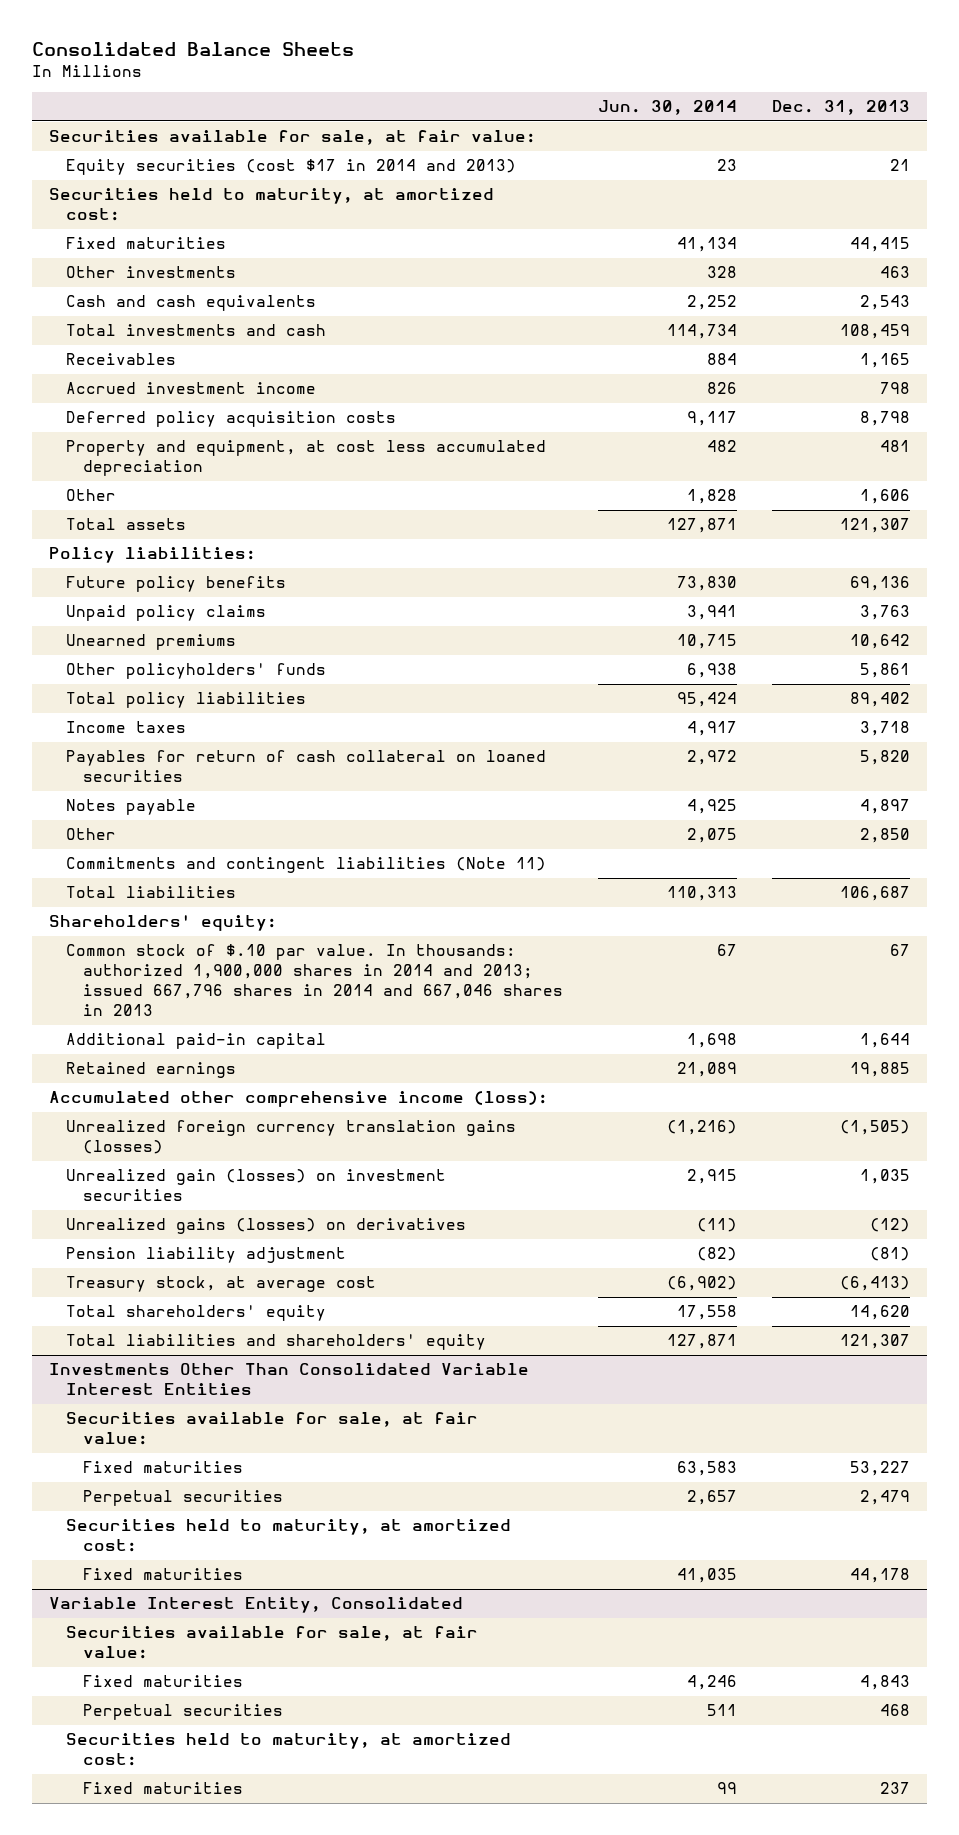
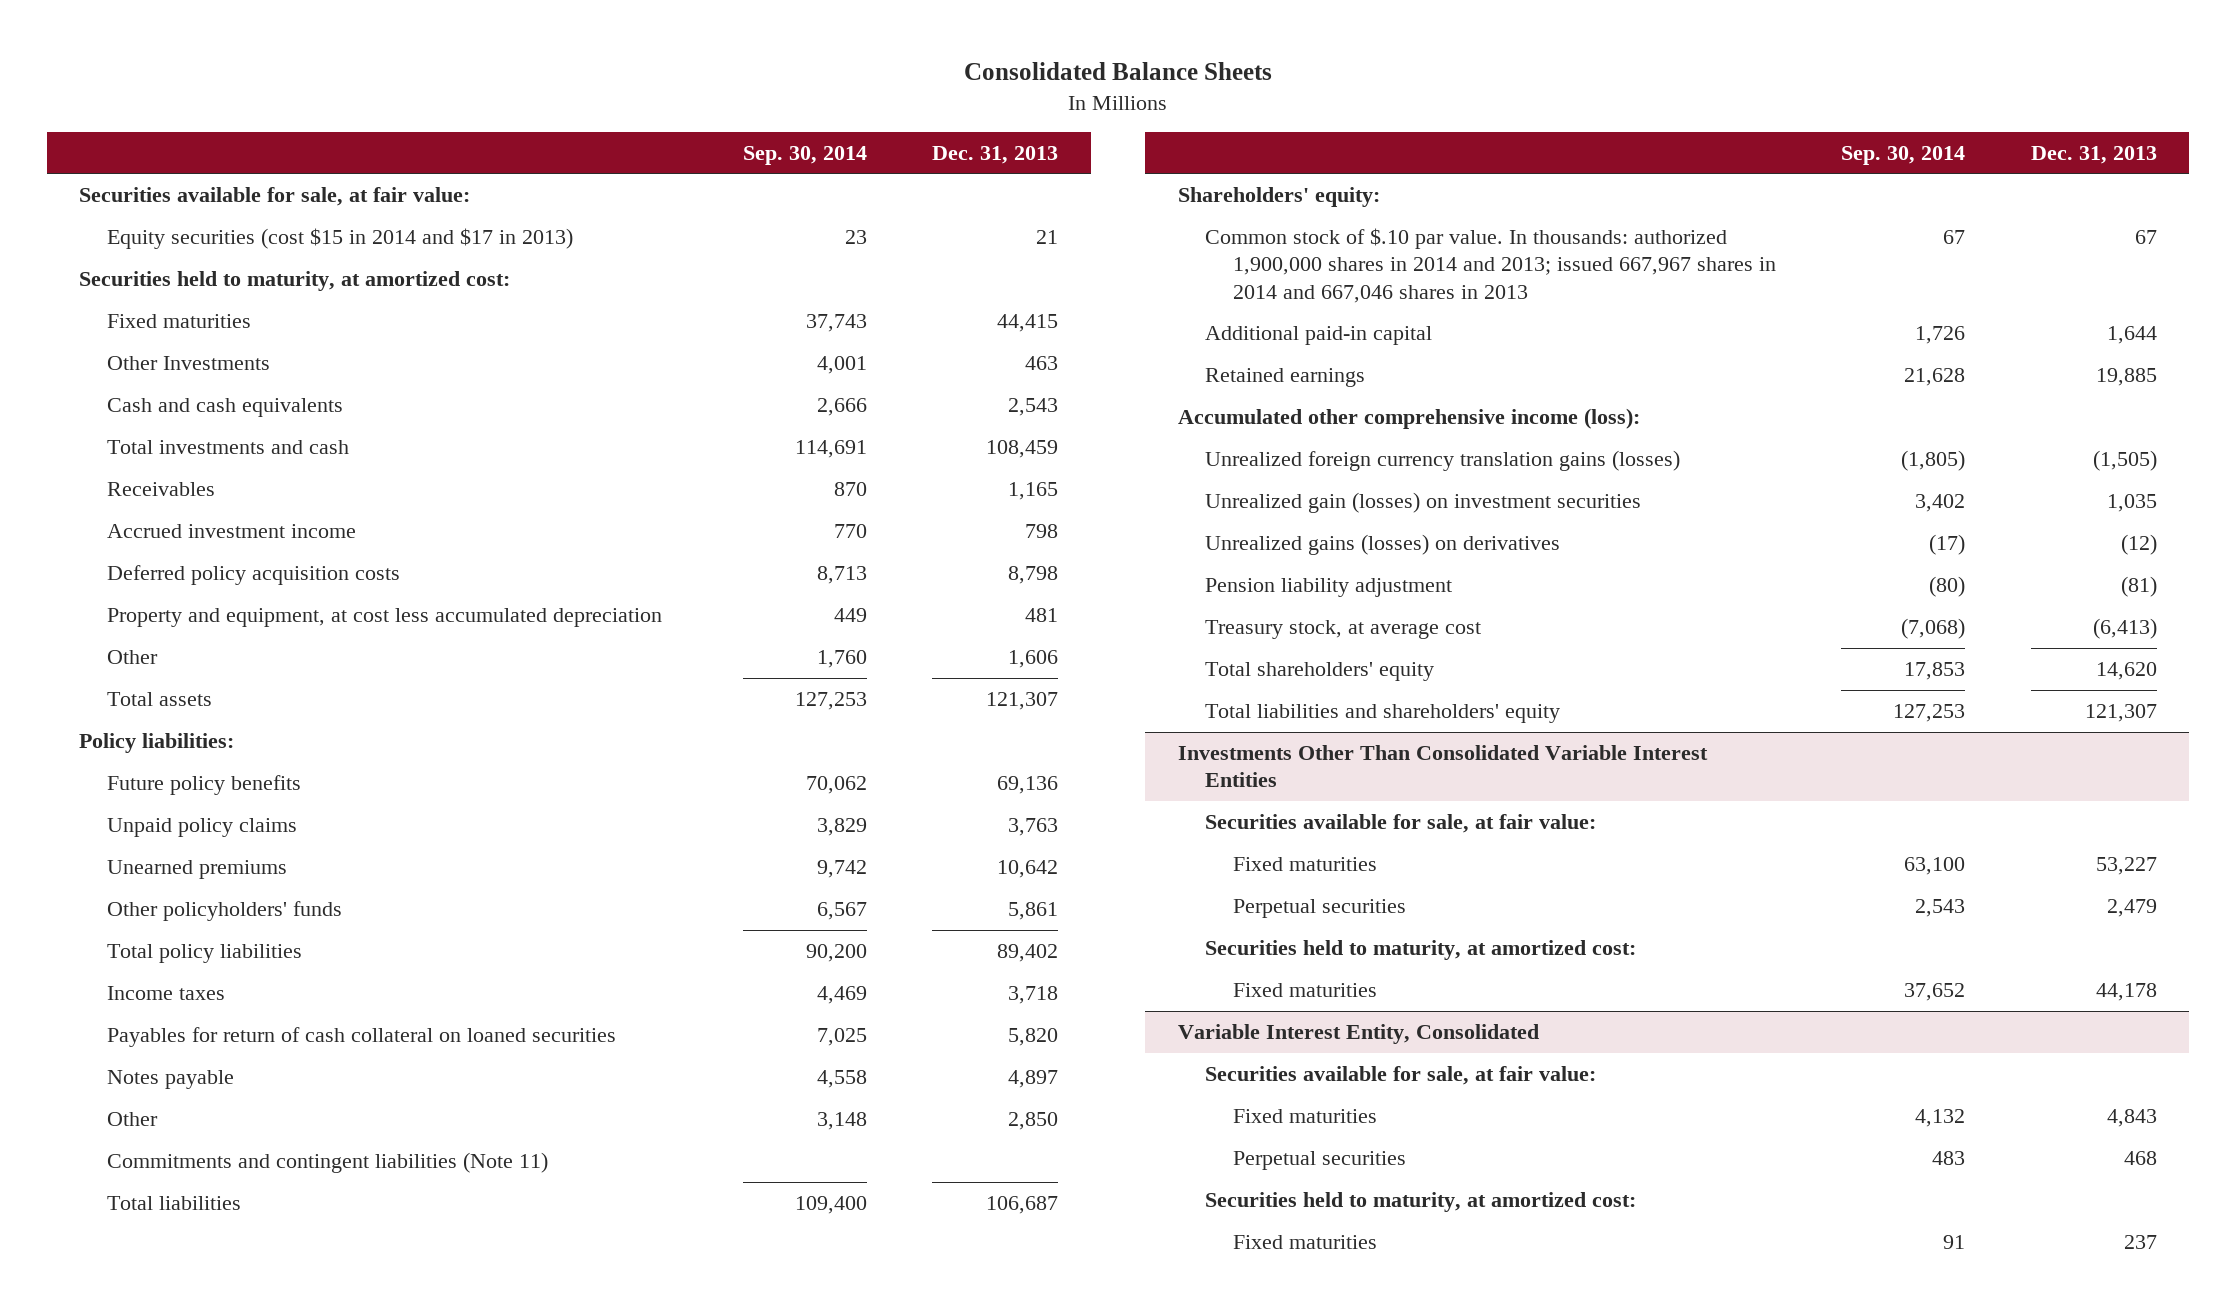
[598,100,738,116] Jun. 30, 2014 -> none
none -> [742,145,867,165] Sep. 30, 2014
[66,159,517,176] Equity securities (cost $17 in 2014 and 2013) -> [106,227,573,249] Equity securities (cost $15 in 2014 and $17 in 2013)
[66,266,237,279] Other investments -> [106,355,270,370] Other Investments
[66,944,564,1017] Common stock of $.10 par value. In thousands: authorized 1,900,000 shares in 2014 and 2013; issued 667,796 shares in 2014 and 667,046 shares in 2013 -> [1205,227,1776,303] Common stock of $.10 par value. In thousands: authorized 1,900,000 shares in 2014 and 2013; issued 667,967 shares in 2014 and 667,046 shares in 2013

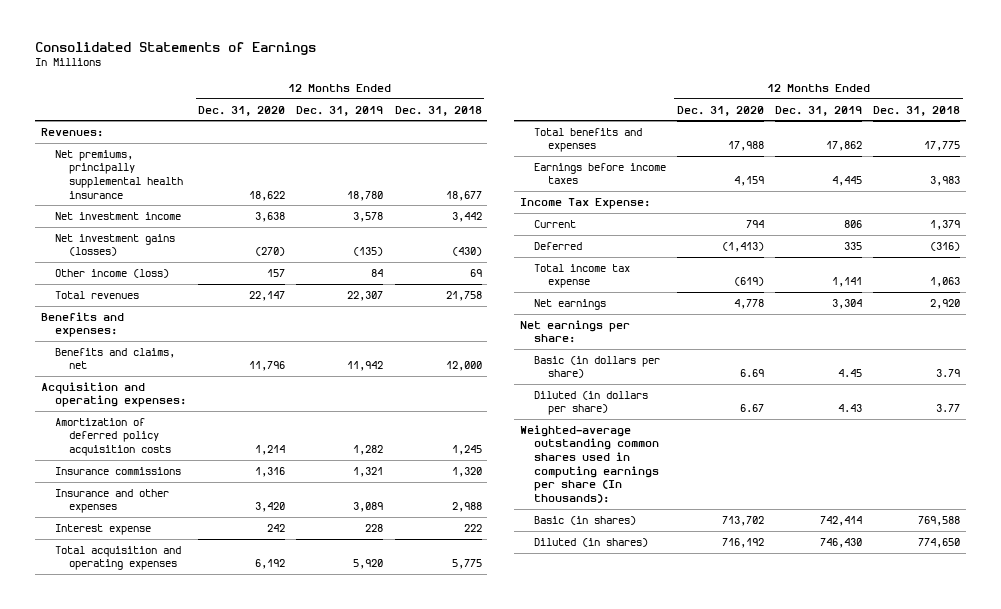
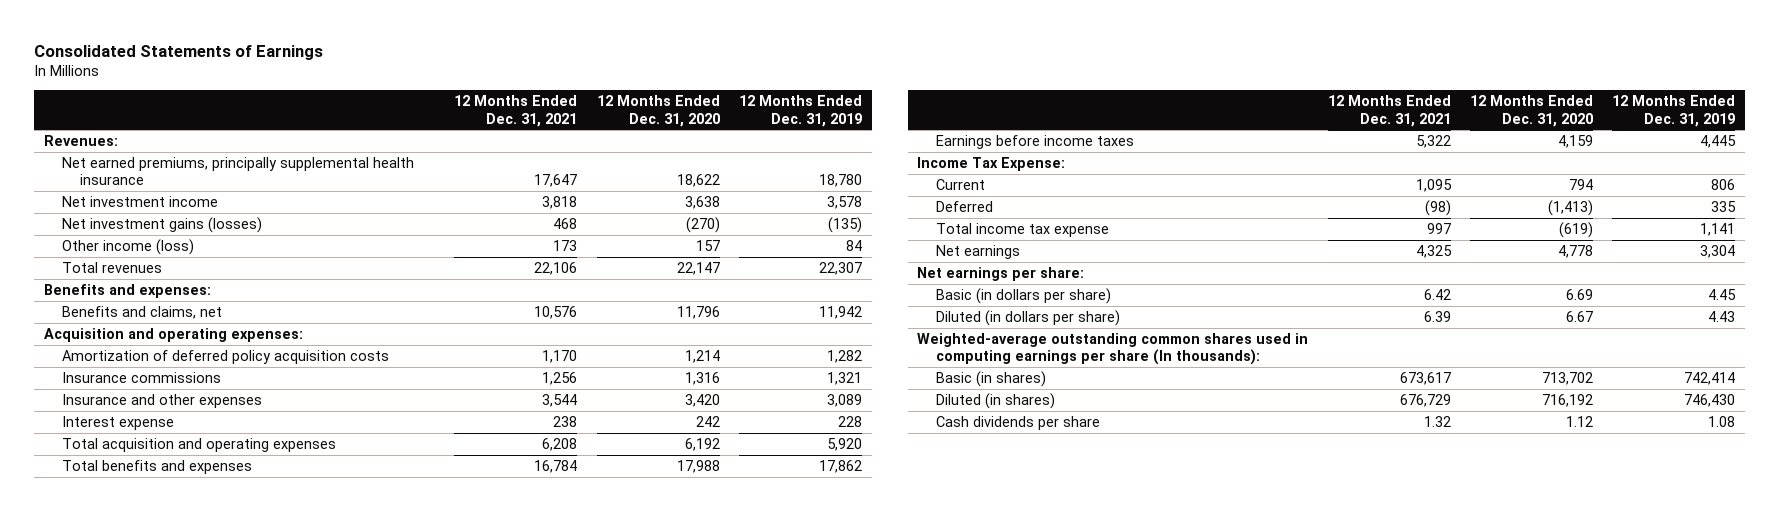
[394,105,482,116] Dec. 31, 2018 -> none
none -> [454,95,578,127] 12 Months Ended Dec. 31, 2021
[55,149,184,199] Net premiums, principally supplemental health insurance -> [62,156,415,186] Net earned premiums, principally supplemental health insurance
none -> [935,415,1100,430] Cash dividends per share

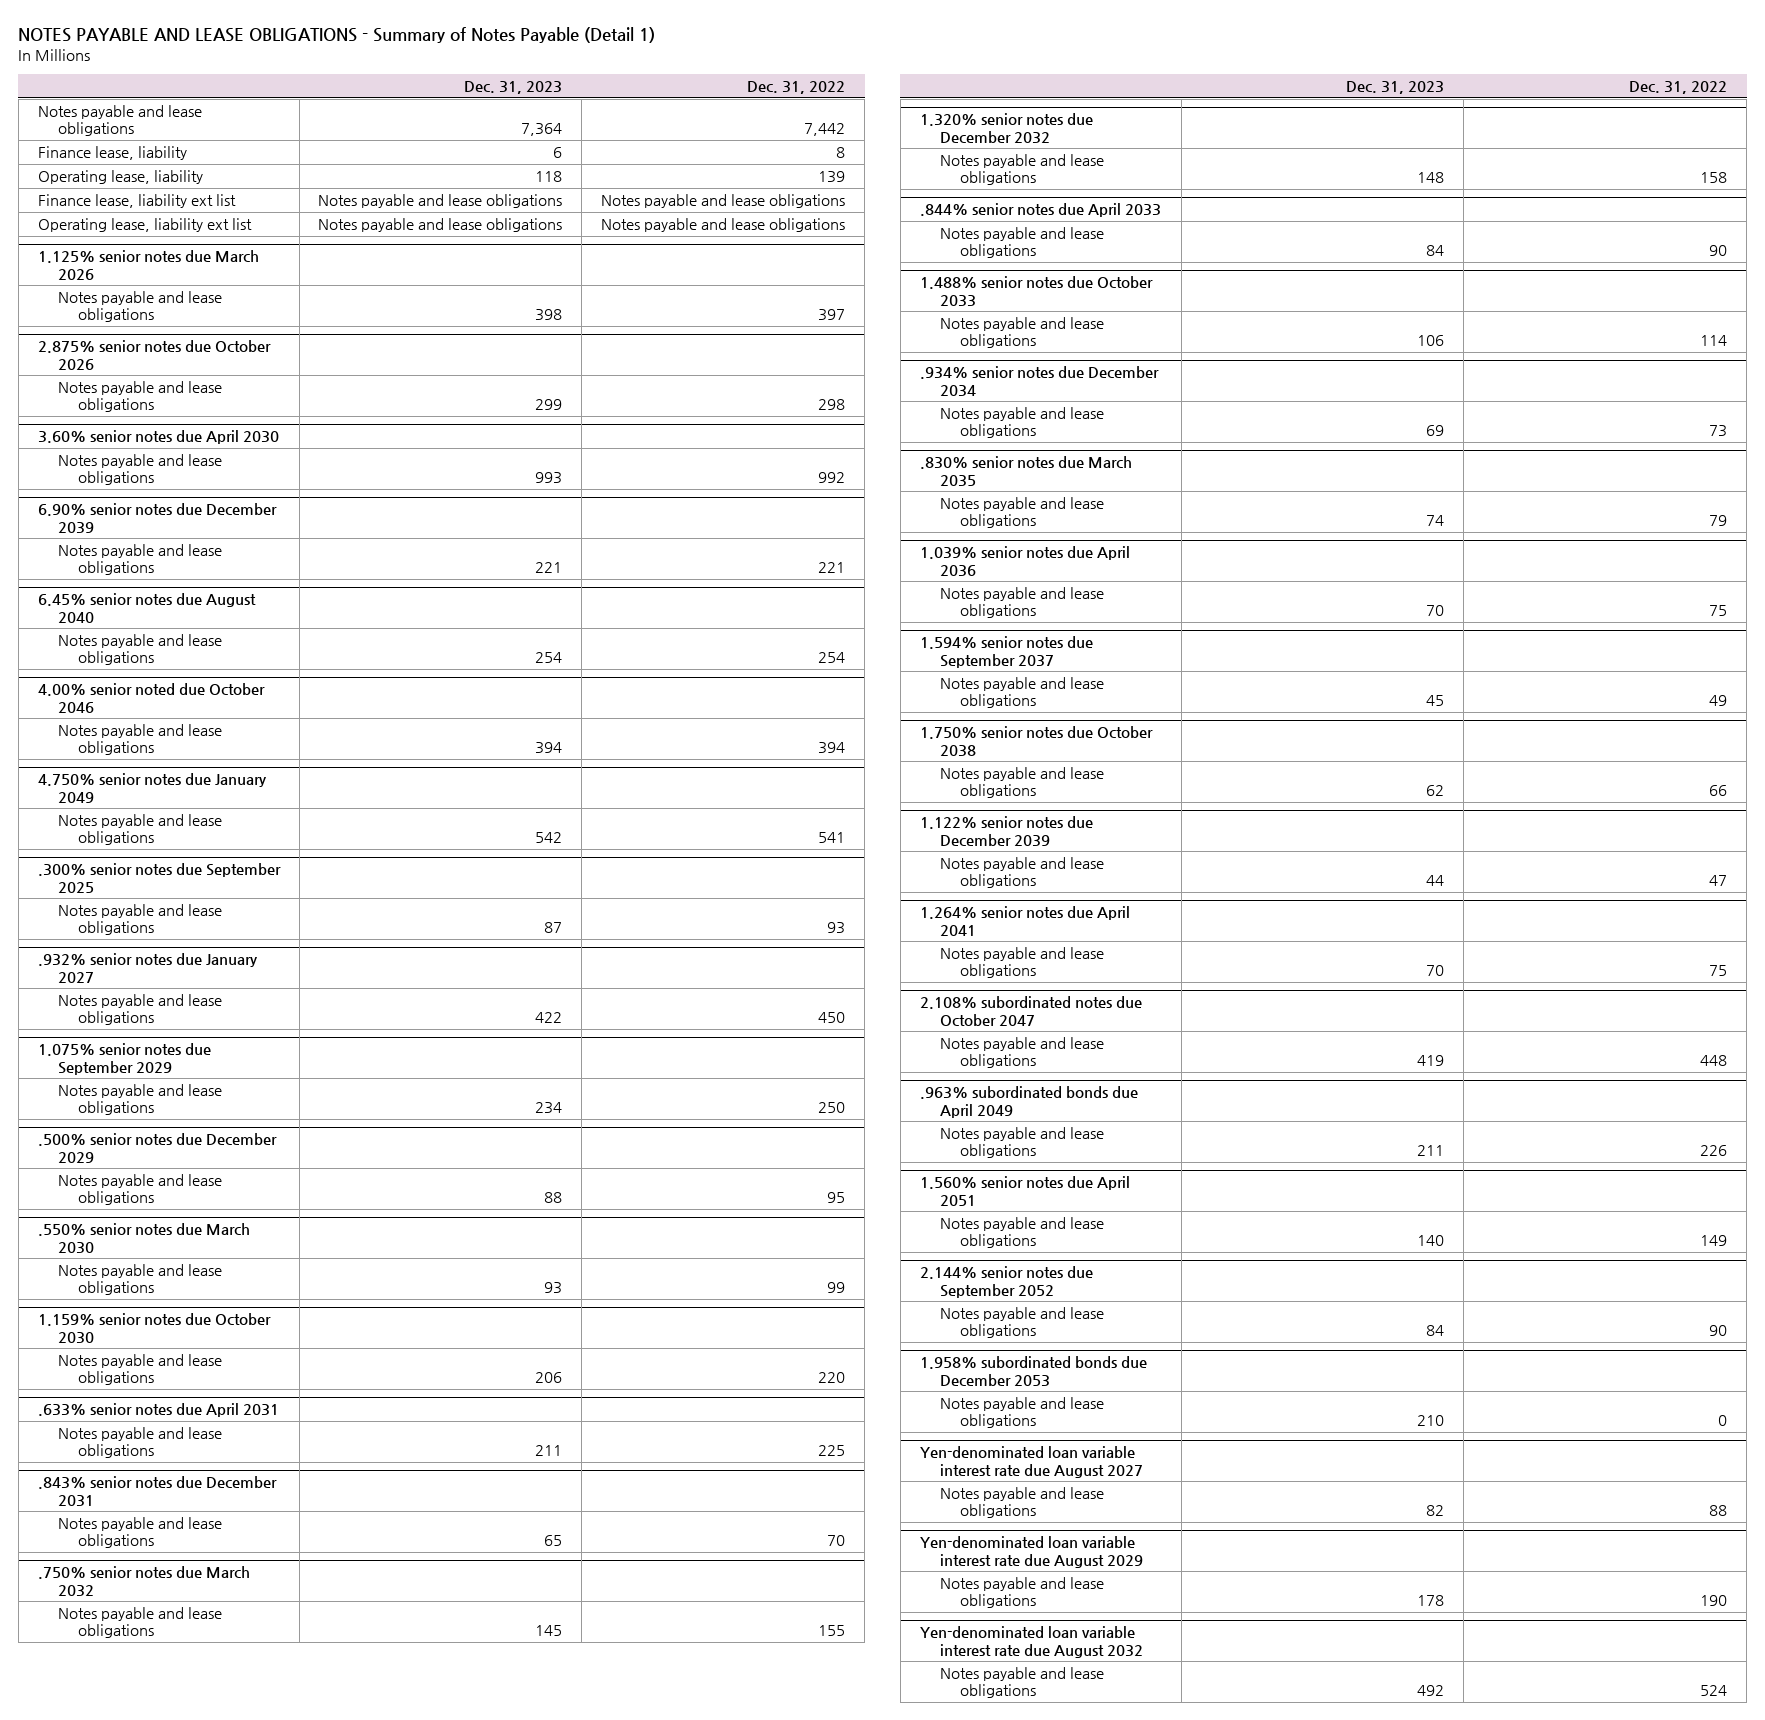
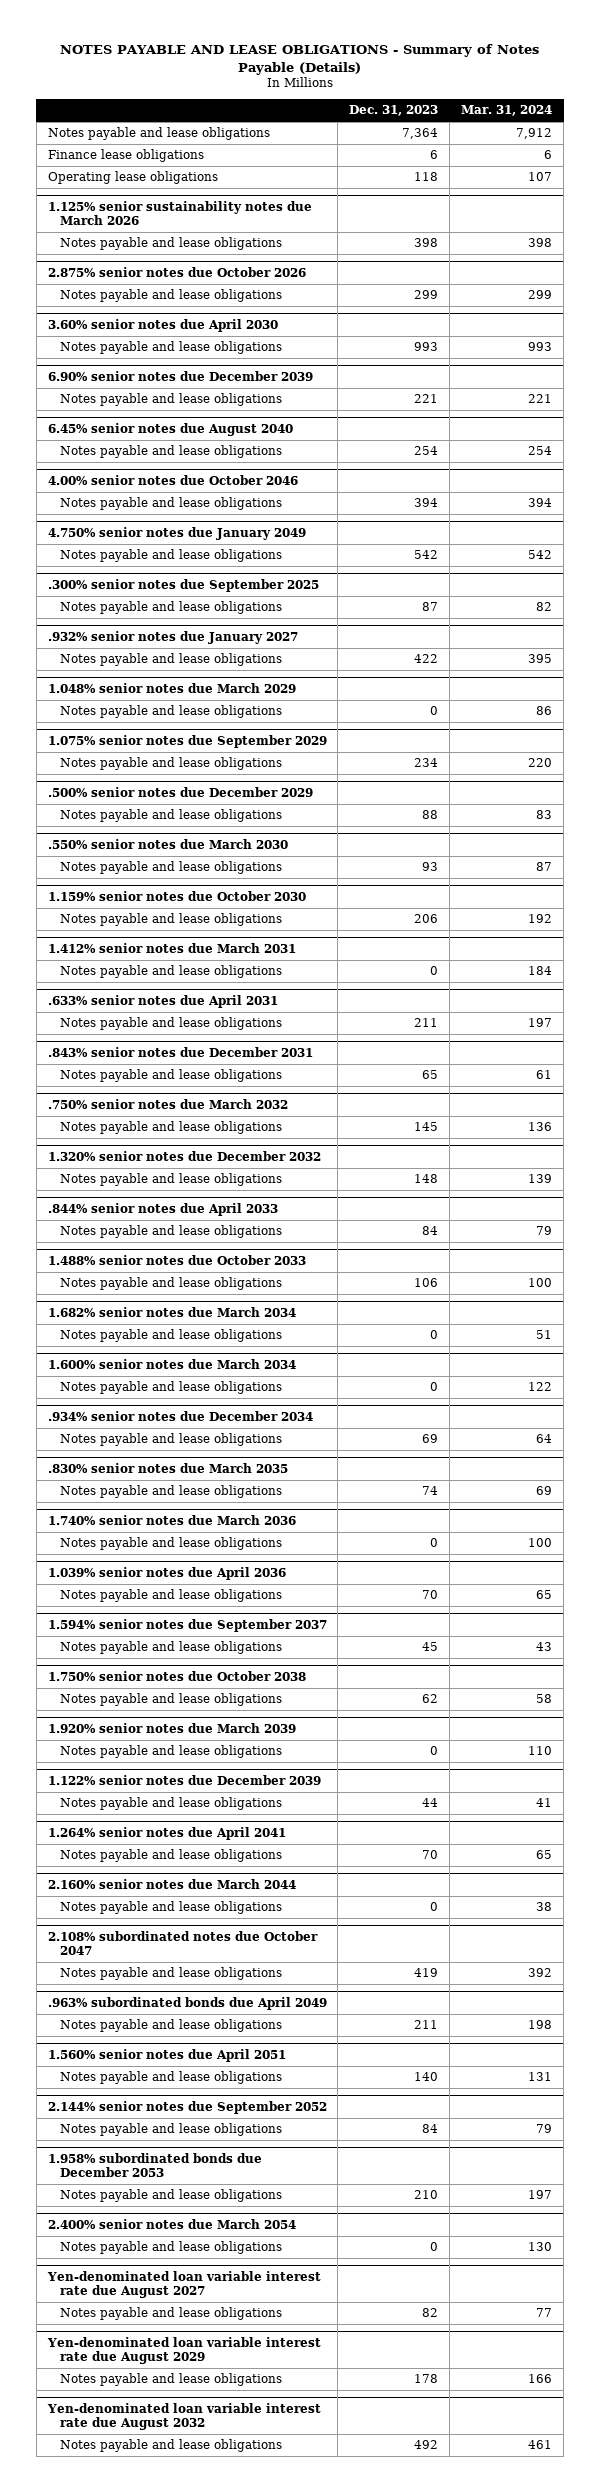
[18,27,656,44] NOTES PAYABLE AND LEASE OBLIGATIONS - Summary of Notes Payable (Detail 1) -> [59,43,539,75] NOTES PAYABLE AND LEASE OBLIGATIONS - Summary of Notes Payable (Details)
[747,80,846,94] Dec. 31, 2022 -> none
none -> [461,105,553,117] Mar. 31, 2024
[37,193,236,208] Finance lease, liability ext list -> none
[37,217,252,232] Operating lease, liability ext list -> none
[37,145,187,160] Finance lease, liability -> [47,149,204,163] Finance lease obligations
[37,169,203,184] Operating lease, liability -> [47,171,218,185] Operating lease obligations
[37,250,259,280] 1.125% senior notes due March 2026 -> [47,200,312,226] 1.125% senior sustainability notes due March 2026
[37,683,265,713] 4.00% senior noted due October 2046 -> [47,474,298,485] 4.00% senior notes due October 2046
none -> [47,682,296,693] 1.048% senior notes due March 2029
none -> [60,705,283,719] Notes payable and lease obligations
none -> [47,942,296,953] 1.412% senior notes due March 2031
none -> [60,965,283,979] Notes payable and lease obligations
none -> [47,1306,296,1317] 1.682% senior notes due March 2034
none -> [60,1329,283,1343] Notes payable and lease obligations
none -> [47,1358,296,1369] 1.600% senior notes due March 2034
none -> [60,1381,283,1395] Notes payable and lease obligations
none -> [47,1514,296,1525] 1.740% senior notes due March 2036
none -> [60,1537,283,1551] Notes payable and lease obligations
none -> [47,1722,296,1733] 1.920% senior notes due March 2039
none -> [60,1745,283,1759] Notes payable and lease obligations
none -> [47,1878,296,1889] 2.160% senior notes due March 2044
none -> [60,1901,283,1915] Notes payable and lease obligations
none -> [47,2218,296,2229] 2.400% senior notes due March 2054
none -> [60,2241,283,2255] Notes payable and lease obligations

